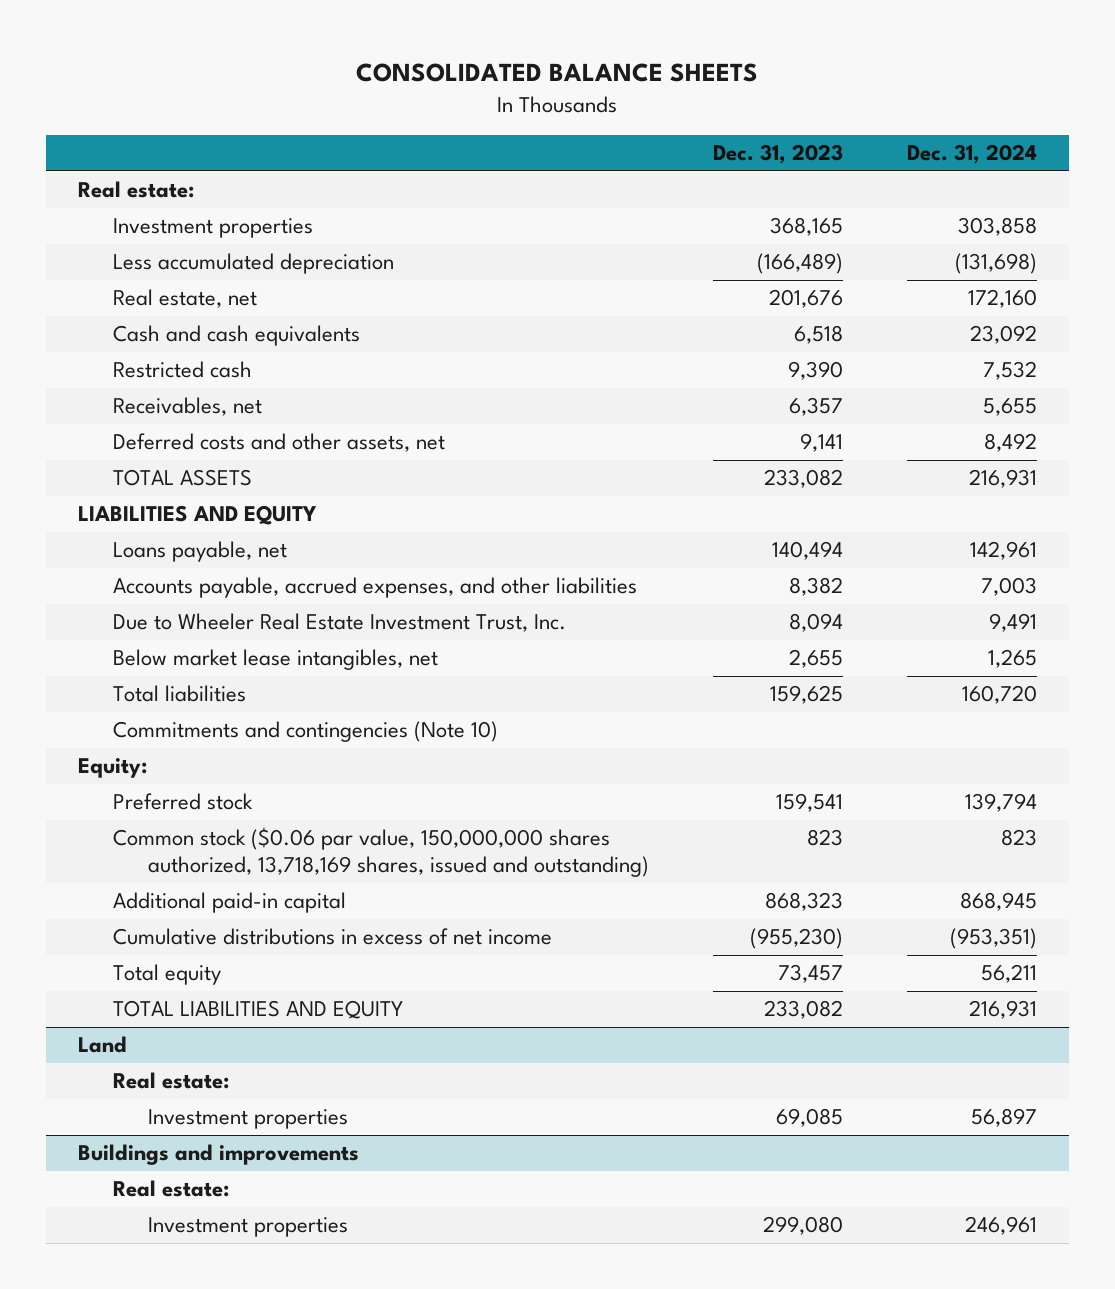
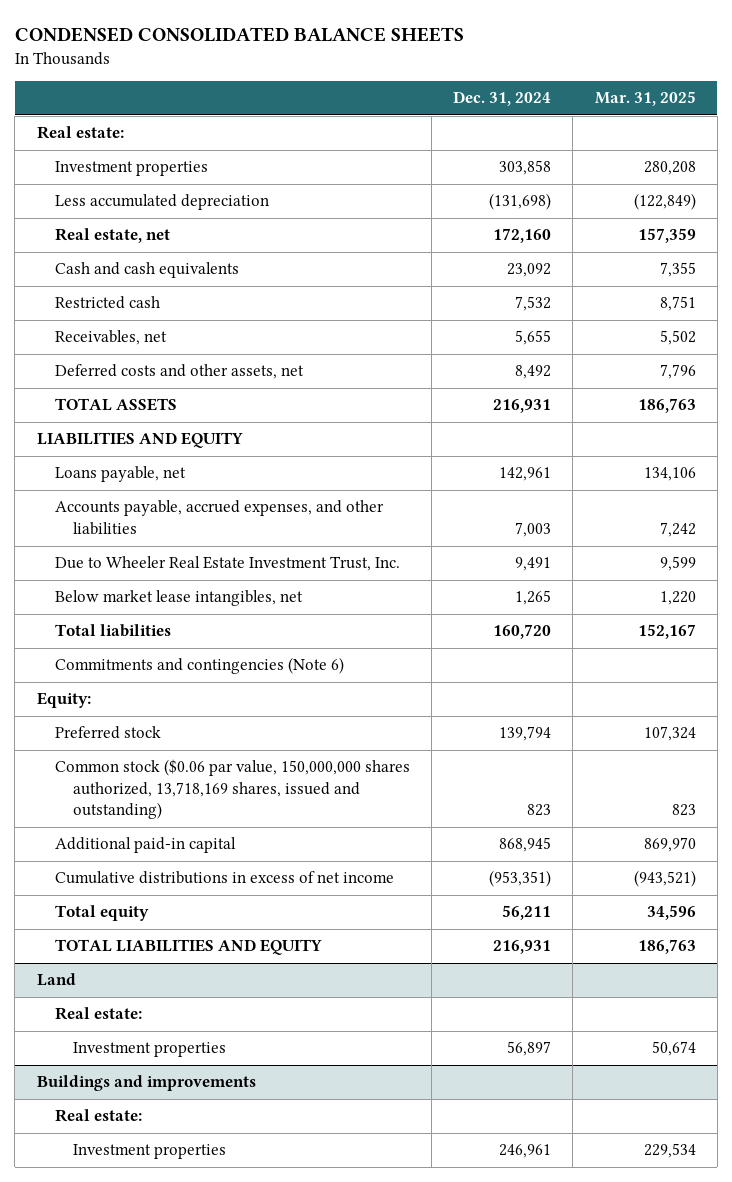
[356,63,759,83] CONSOLIDATED BALANCE SHEETS -> [14,27,464,43] CONDENSED CONSOLIDATED BALANCE SHEETS
[712,144,843,165] Dec. 31, 2023 -> none
none -> [594,91,696,107] Mar. 31, 2025
[112,721,498,743] Commitments and contingencies (Note 10) -> [54,657,344,675] Commitments and contingencies (Note 6)

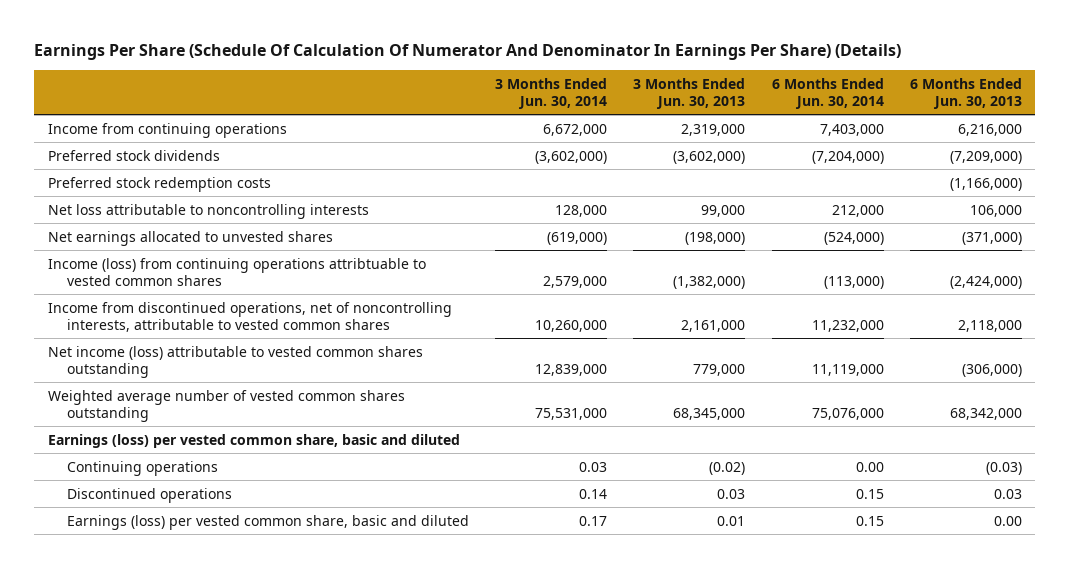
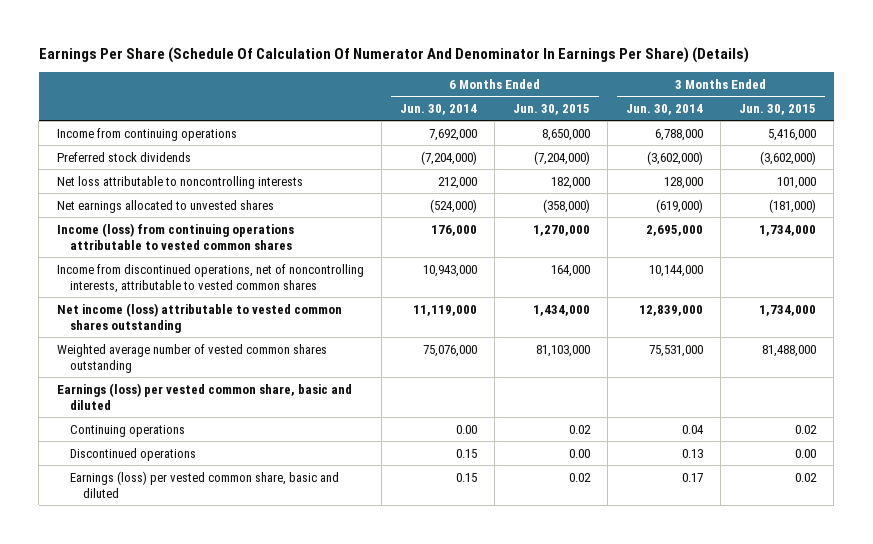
[633,77,746,109] 3 Months Ended Jun. 30, 2013 -> none
[909,77,1022,109] 6 Months Ended Jun. 30, 2013 -> none
none -> [512,103,590,115] Jun. 30, 2015
none -> [738,103,816,115] Jun. 30, 2015
[543,123,608,136] 6,672,000 -> [654,128,703,141] 6,788,000
[819,123,884,136] 7,403,000 -> [428,128,477,141] 7,692,000
[47,176,271,192] Preferred stock redemption costs -> none
[47,257,426,286] Income (loss) from continuing operations attribtuable to vested common shares -> [56,222,294,250] Income (loss) from continuing operations attributable to vested common shares
[543,275,608,288] 2,579,000 -> [645,224,703,236] 2,695,000
[823,275,884,289] (113,000) -> [430,224,477,236] 176,000
[535,319,608,332] 10,260,000 -> [648,264,703,277] 10,144,000
[811,319,884,332] 11,232,000 -> [422,264,477,277] 10,943,000
[579,461,608,472] 0.03 -> [681,424,704,434] 0.04
[579,488,608,499] 0.14 -> [681,448,703,458] 0.13

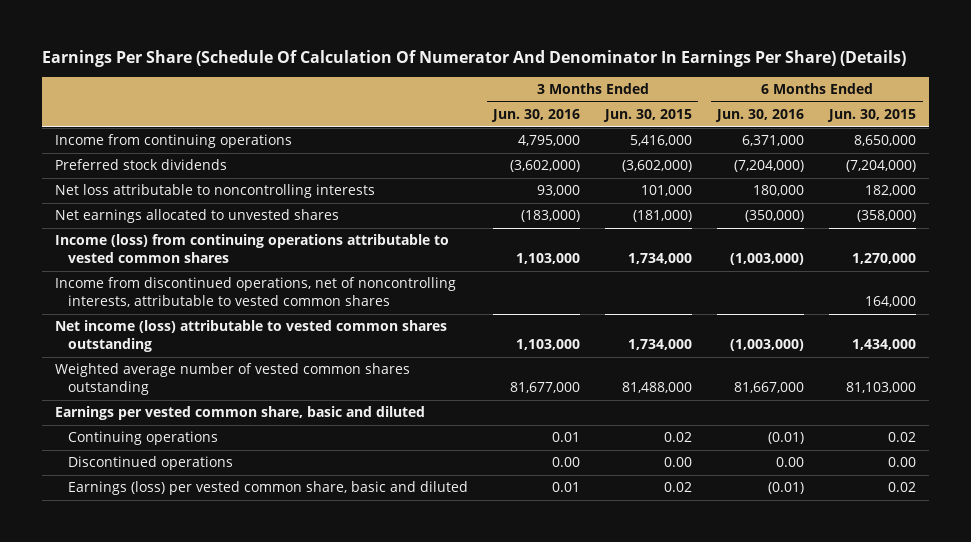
[399,103,477,115] Jun. 30, 2014 -> none
[625,103,703,115] Jun. 30, 2014 -> none
none -> [491,109,581,123] Jun. 30, 2016
none -> [715,109,805,123] Jun. 30, 2016
[56,382,352,410] Earnings (loss) per vested common share, basic and diluted -> [54,406,425,421] Earnings per vested common share, basic and diluted

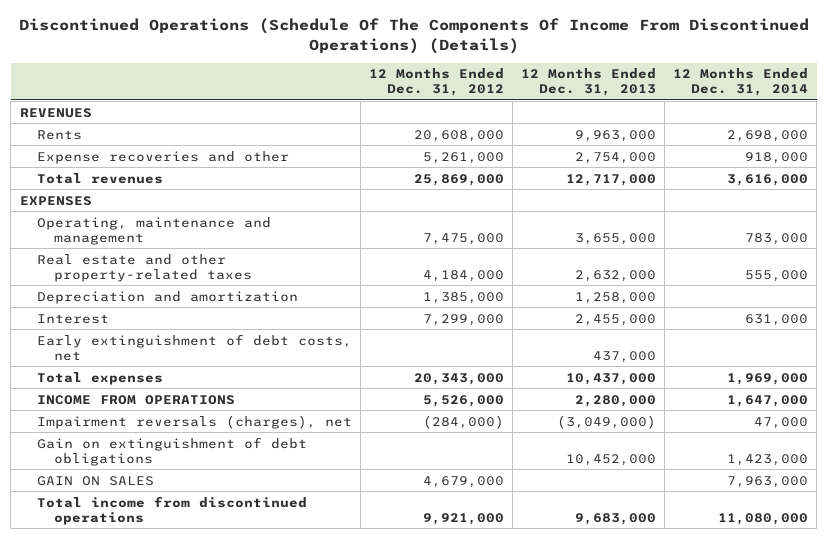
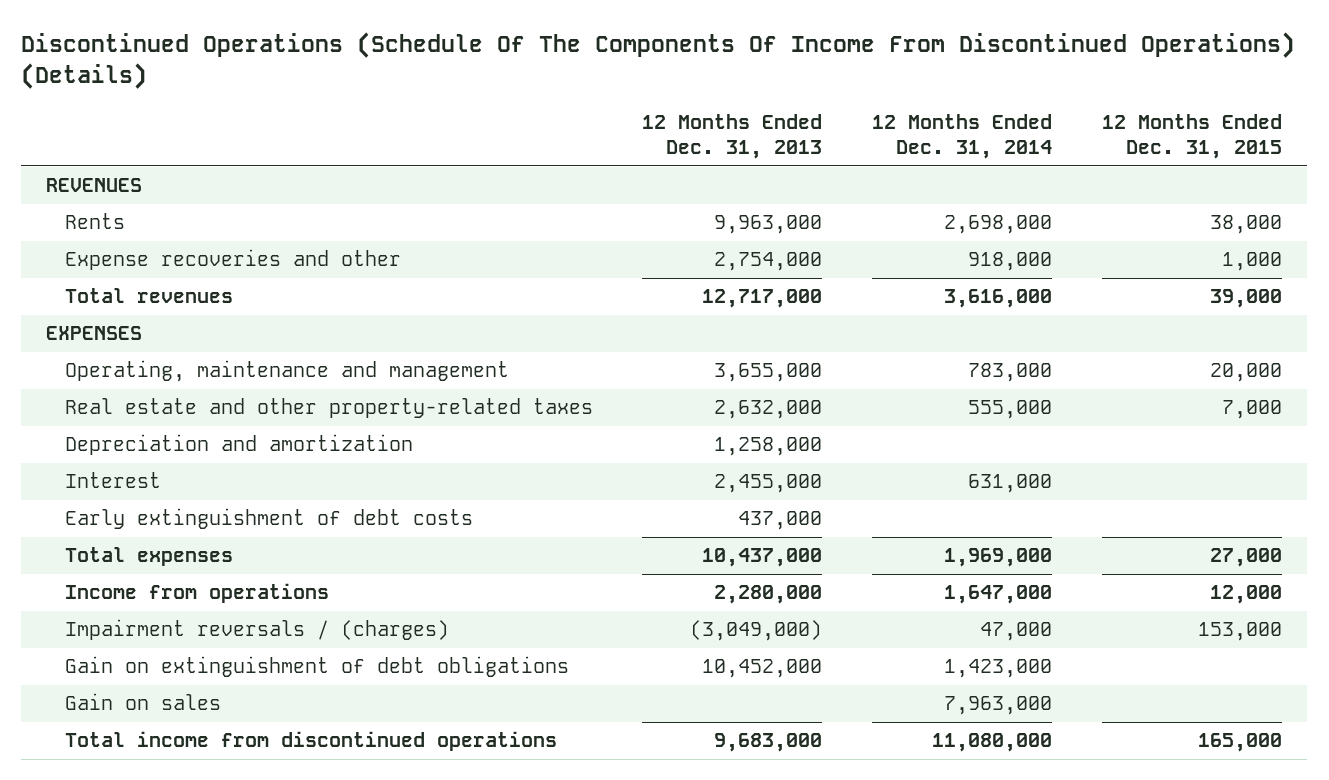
[368,68,504,97] 12 Months Ended Dec. 31, 2012 -> none
none -> [1102,113,1283,160] 12 Months Ended Dec. 31, 2015
[36,333,352,361] Early extinguishment of debt costs, net -> [64,508,473,530] Early extinguishment of debt costs
[36,394,235,405] INCOME FROM OPERATIONS -> [64,583,329,604] Income from operations
[36,414,352,429] Impairment reversals (charges), net -> [64,619,449,641] Impairment reversals / (charges)
[36,475,154,486] GAIN ON SALES -> [64,693,221,711] Gain on sales

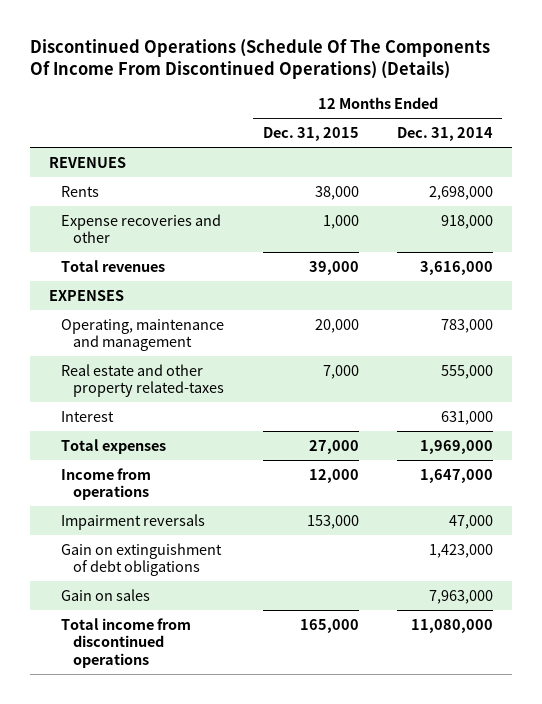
[642,113,823,160] 12 Months Ended Dec. 31, 2013 -> none
[64,434,413,456] Depreciation and amortization -> none
[64,398,593,419] Real estate and other property-related taxes -> [61,363,225,398] Real estate and other property related-taxes
[64,508,473,530] Early extinguishment of debt costs -> none
[64,619,449,641] Impairment reversals / (charges) -> [61,513,206,530] Impairment reversals

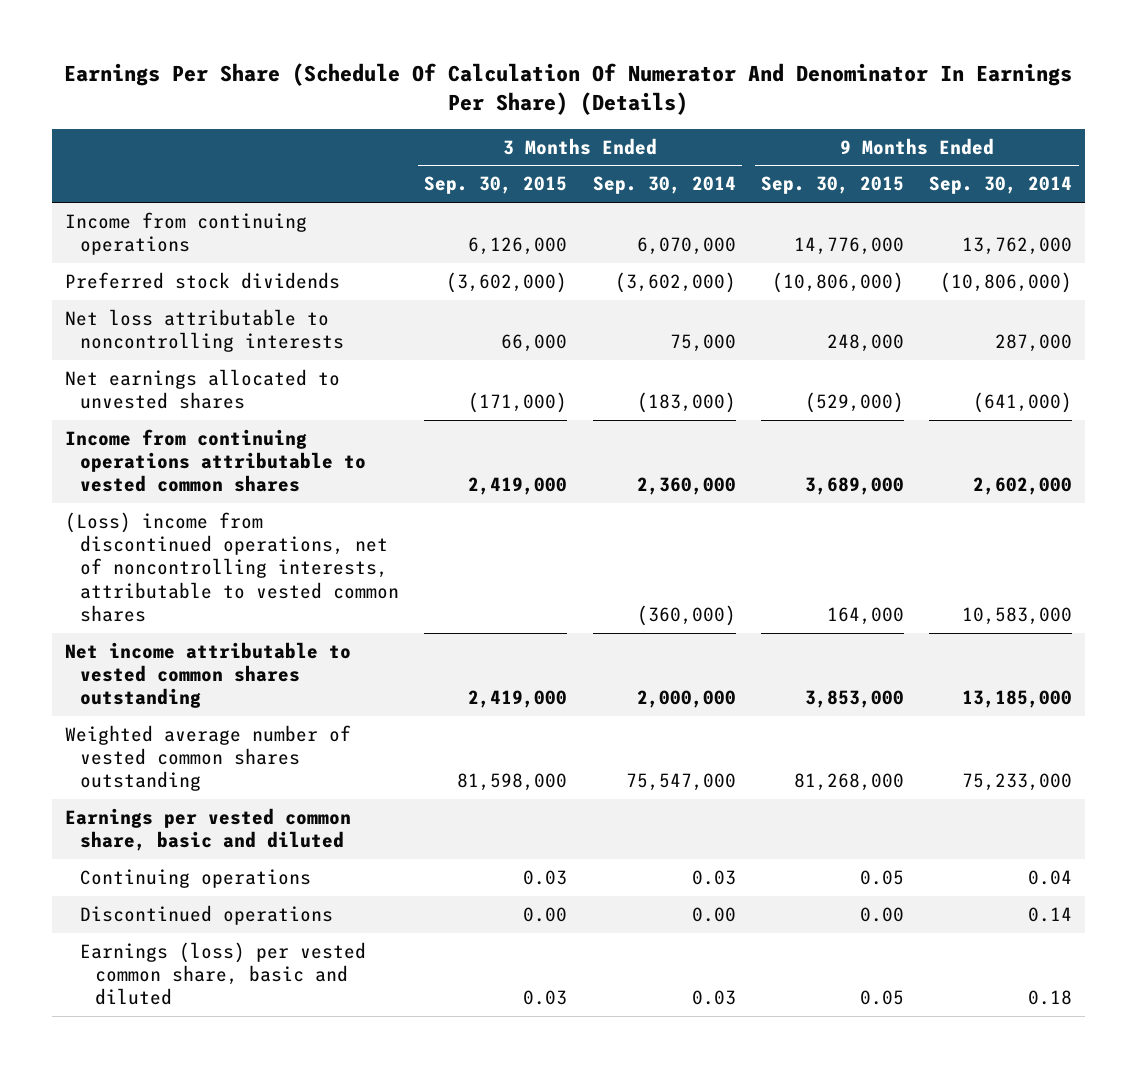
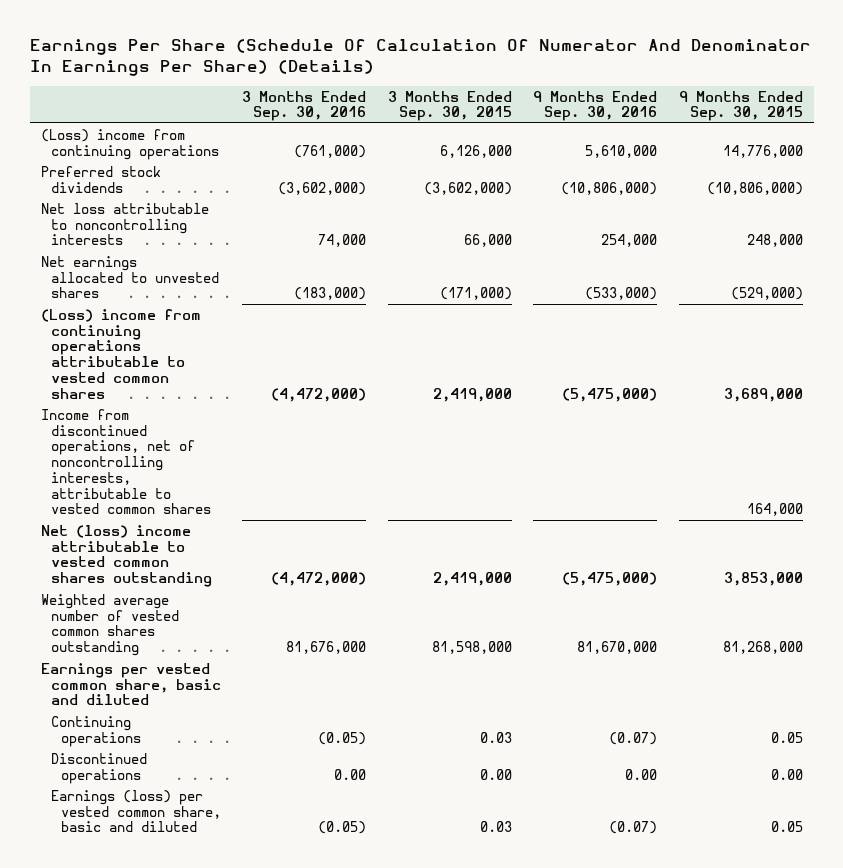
[592,176,736,195] Sep. 30, 2014 -> none
[929,176,1073,195] Sep. 30, 2014 -> none
none -> [242,90,367,122] 3 Months Ended Sep. 30, 2016
none -> [533,90,658,122] 9 Months Ended Sep. 30, 2016
[64,211,307,256] Income from continuing operations -> [40,128,219,160] (Loss) income from continuing operations
[64,428,366,493] Income from continuing operations attributable to vested common shares -> [40,308,201,399] (Loss) income from continuing operations attributable to vested common shares
[64,511,399,623] (Loss) income from discontinued operations, net of noncontrolling interests, attributable to vested common shares -> [40,408,211,515] Income from discontinued operations, net of noncontrolling interests, attributable to vested common shares
[64,641,351,709] Net income attributable to vested common shares outstanding -> [40,524,212,588] Net (loss) income attributable to vested common shares outstanding

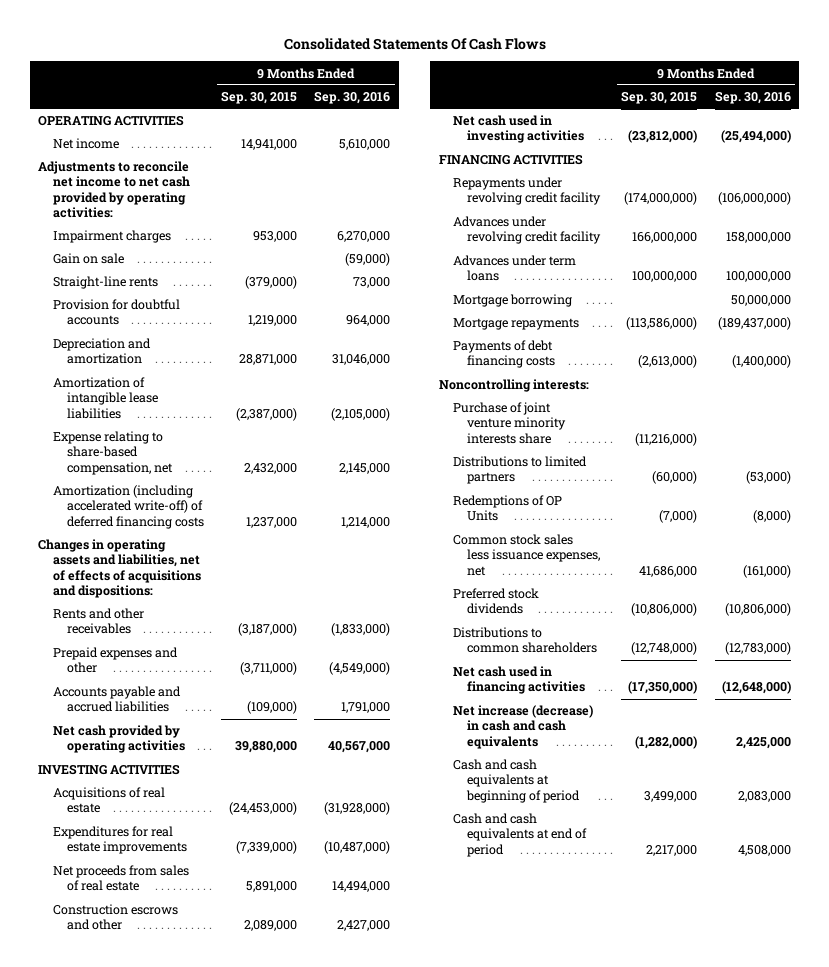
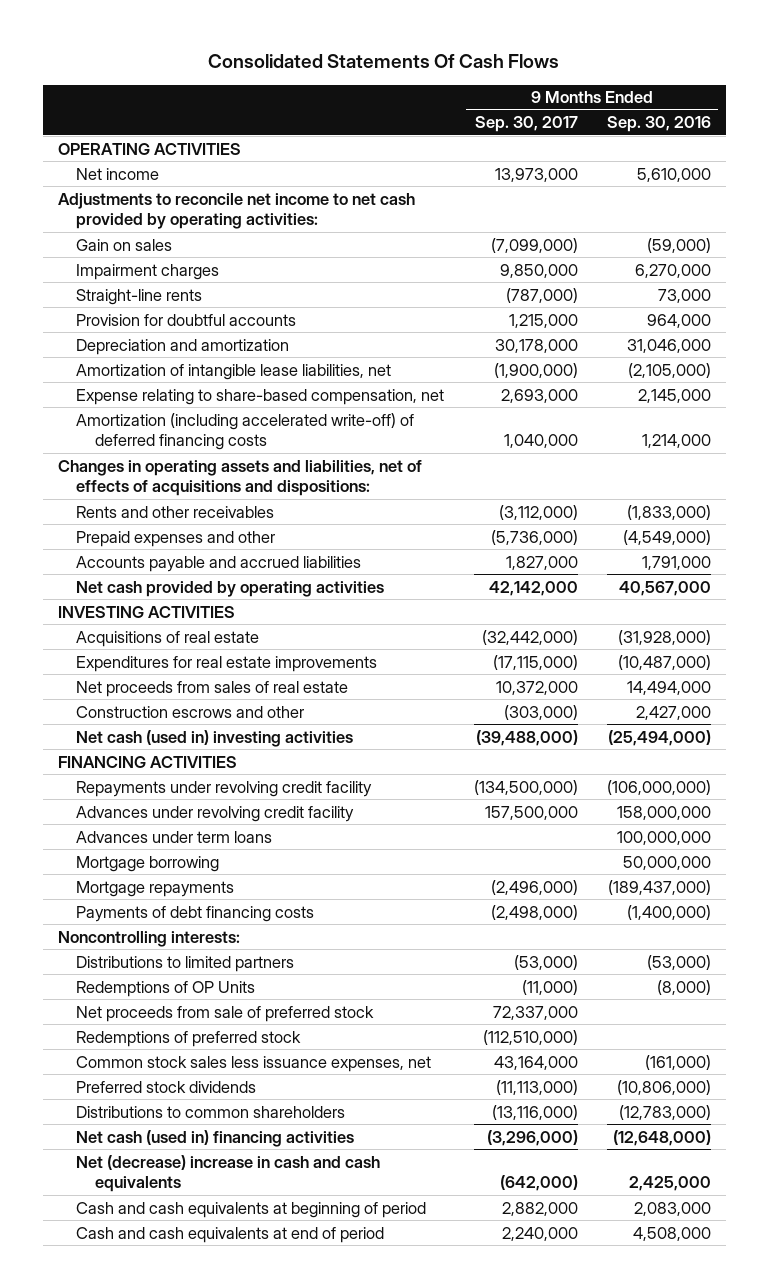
[221,90,298,104] Sep. 30, 2015 -> none
none -> [474,116,578,133] Sep. 30, 2017
none -> [76,238,173,251] Gain on sales
[52,253,124,265] Gain on sale -> none
[52,377,158,419] Amortization of intangible lease liabilities -> [76,363,392,380] Amortization of intangible lease liabilities, net
[452,115,584,144] Net cash used in investing activities -> [76,729,354,747] Net cash (used in) investing activities
[452,402,566,444] Purchase of joint venture minority interests share -> none
none -> [76,1005,375,1022] Net proceeds from sale of preferred stock
none -> [76,1030,302,1047] Redemptions of preferred stock
[452,666,585,695] Net cash used in financing activities -> [76,1129,355,1147] Net cash (used in) financing activities
[452,705,593,749] Net increase (decrease) in cash and cash equivalents -> [76,1154,381,1193] Net (decrease) increase in cash and cash equivalents

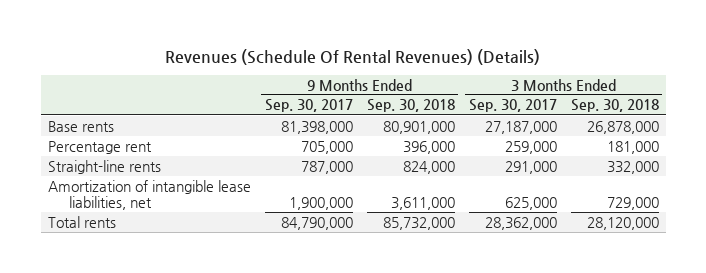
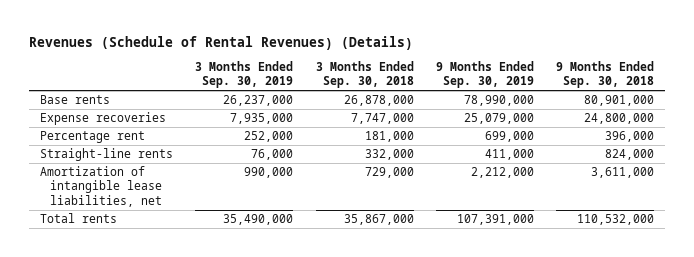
[165,48,541,65] Revenues (Schedule Of Rental Revenues) (Details) -> [28,35,413,50] Revenues (Schedule of Rental Revenues) (Details)
[264,99,353,113] Sep. 30, 2017 -> none
[468,99,557,113] Sep. 30, 2017 -> none
none -> [195,60,294,89] 3 Months Ended Sep. 30, 2019
none -> [435,60,534,89] 9 Months Ended Sep. 30, 2019
none -> [40,112,167,126] Expense recoveries
[382,216,455,230] 85,732,000 -> [577,214,655,226] 110,532,000
[586,216,659,230] 28,120,000 -> [343,214,414,226] 35,867,000

